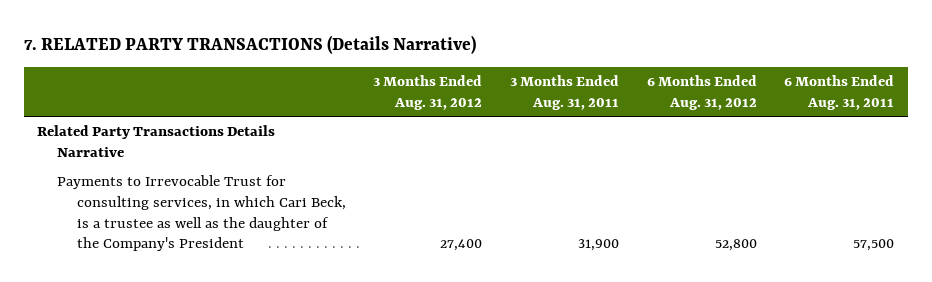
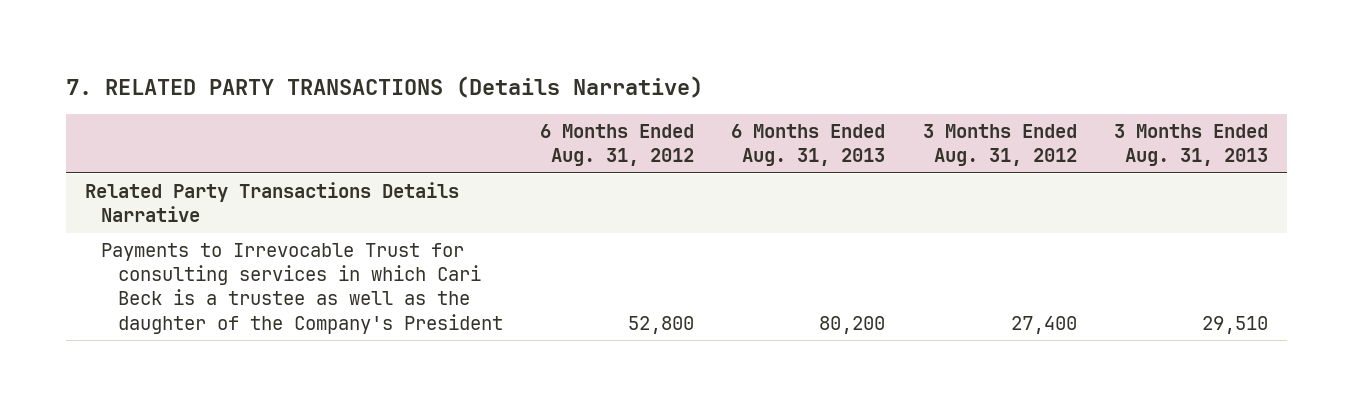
[509,75,619,110] 3 Months Ended Aug. 31, 2011 -> none
[784,75,895,110] 6 Months Ended Aug. 31, 2011 -> none
none -> [731,124,886,167] 6 Months Ended Aug. 31, 2013
none -> [1114,124,1269,167] 3 Months Ended Aug. 31, 2013
[57,175,346,252] Payments to Irrevocable Trust for consulting services, in which Cari Beck, is a trustee as well as the daughter of the Company's President -> [101,243,503,334] Payments to Irrevocable Trust for consulting services in which Cari Beck is a trustee as well as the daughter of the Company's President

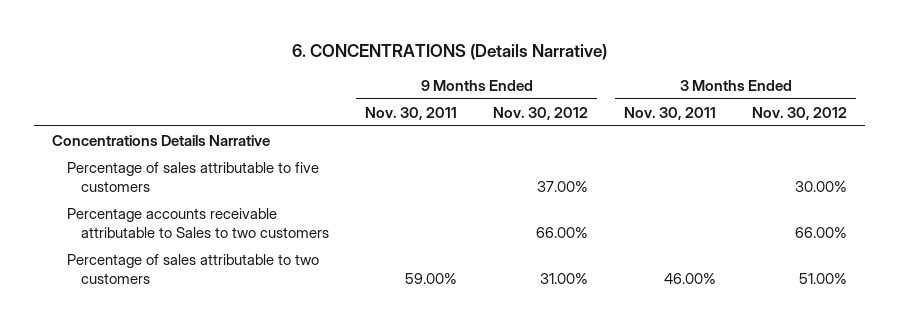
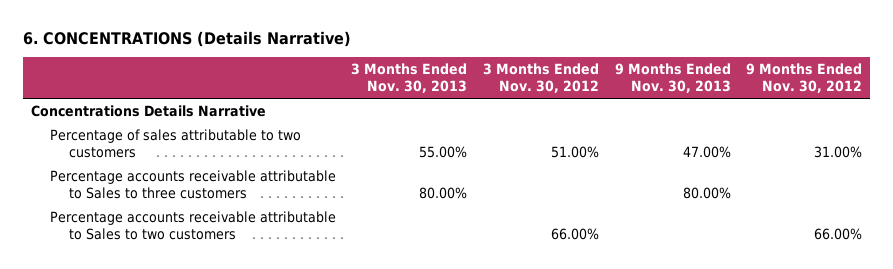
[365,106,458,120] Nov. 30, 2011 -> none
[624,106,717,120] Nov. 30, 2011 -> none
none -> [351,63,468,93] 3 Months Ended Nov. 30, 2013
none -> [614,63,731,93] 9 Months Ended Nov. 30, 2013
[66,161,319,193] Percentage of sales attributable to five customers -> none
none -> [49,170,336,199] Percentage accounts receivable attributable to Sales to three customers
[66,207,330,239] Percentage accounts receivable attributable to Sales to two customers -> [49,211,336,240] Percentage accounts receivable attributable to Sales to two customers

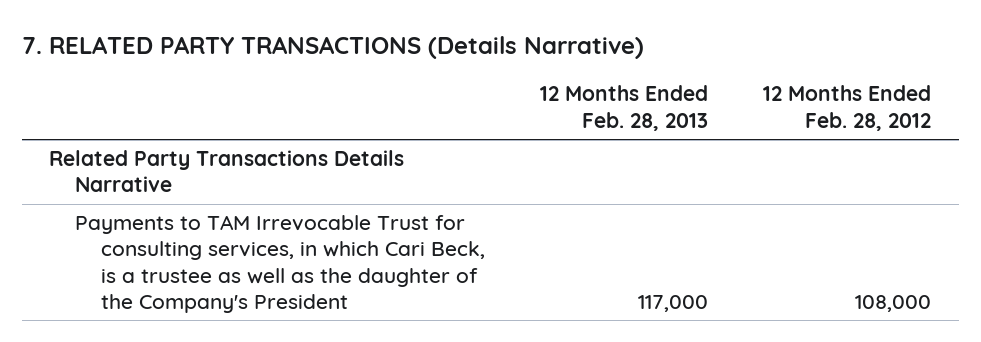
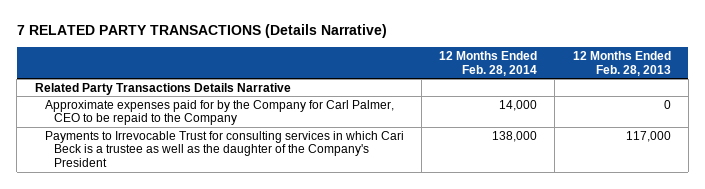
[21,36,644,60] 7. RELATED PARTY TRANSACTIONS (Details Narrative) -> [16,24,387,39] 7 RELATED PARTY TRANSACTIONS (Details Narrative)
[763,85,932,131] 12 Months Ended Feb. 28, 2012 -> none
none -> [439,50,538,76] 12 Months Ended Feb. 28, 2014
none -> [44,99,394,126] Approximate expenses paid for by the Company for Carl Palmer, CEO to be repaid to the Company
[75,215,486,314] Payments to TAM Irrevocable Trust for consulting services, in which Cari Beck, is a trustee as well as the daughter of the Company's President -> [44,130,404,168] Payments to Irrevocable Trust for consulting services in which Cari Beck is a trustee as well as the daughter of the Company's President

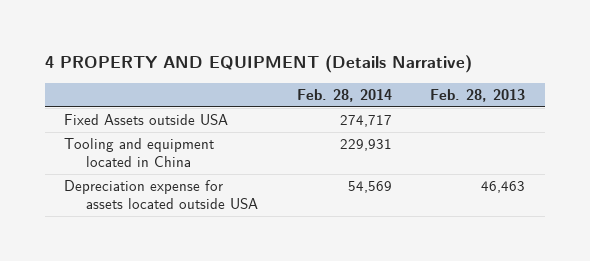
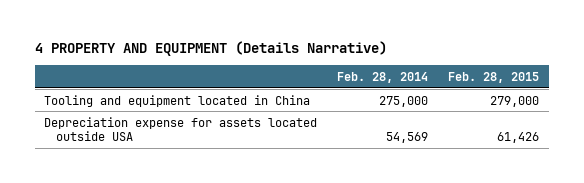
[430,89,526,103] Feb. 28, 2013 -> none
none -> [448,72,540,84] Feb. 28, 2015
[64,114,229,126] Fixed Assets outside USA -> none
[339,139,392,152] 229,931 -> [379,95,429,107] 275,000

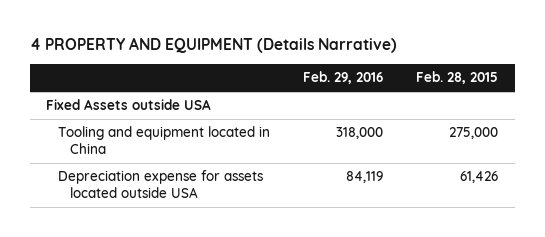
[337,72,429,84] Feb. 28, 2014 -> none
none -> [303,71,384,85] Feb. 29, 2016
none -> [46,99,212,111] Fixed Assets outside USA
[490,95,540,107] 279,000 -> [449,127,499,140] 275,000

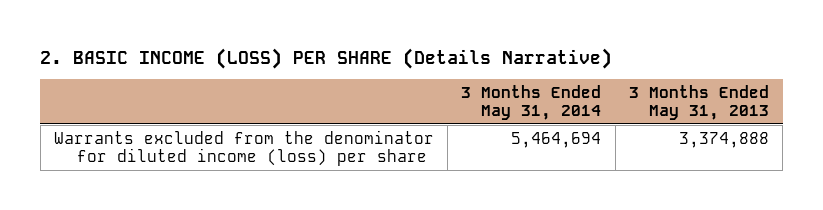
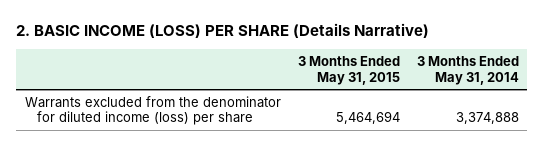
[628,84,769,120] 3 Months Ended May 31, 2013 -> none
none -> [297,56,400,85] 3 Months Ended May 31, 2015
[511,131,602,148] 5,464,694 -> [455,112,519,125] 3,374,888

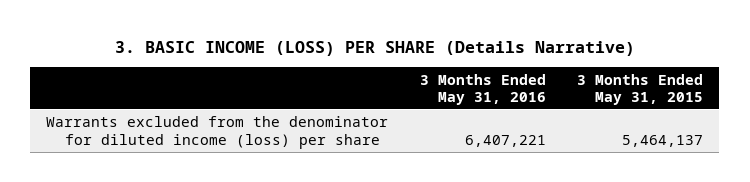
[16,23,430,39] 2. BASIC INCOME (LOSS) PER SHARE (Details Narrative) -> [114,40,635,56] 3. BASIC INCOME (LOSS) PER SHARE (Details Narrative)
[416,56,519,85] 3 Months Ended May 31, 2014 -> none
none -> [419,73,546,105] 3 Months Ended May 31, 2016
[335,111,400,125] 5,464,694 -> [622,134,704,147] 5,464,137

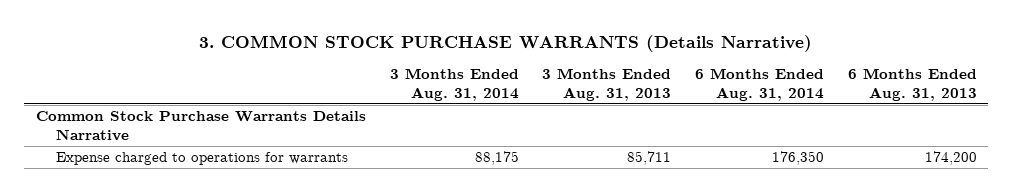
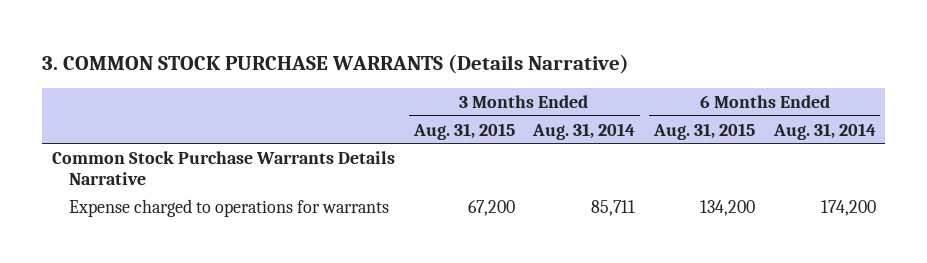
[542,68,672,101] 3 Months Ended Aug. 31, 2013 -> none
[847,68,977,101] 6 Months Ended Aug. 31, 2013 -> none
none -> [412,122,515,140] Aug. 31, 2015
none -> [652,122,755,140] Aug. 31, 2015
[474,151,519,166] 88,175 -> [591,199,636,216] 85,711
[771,151,824,166] 176,350 -> [820,199,876,216] 174,200

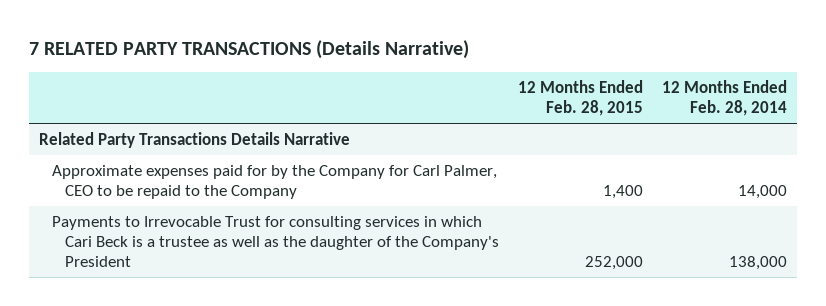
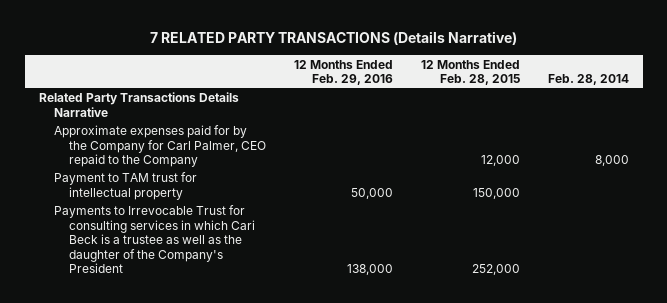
[662,79,788,116] 12 Months Ended Feb. 28, 2014 -> none
none -> [293,59,393,86] 12 Months Ended Feb. 29, 2016
none -> [547,74,629,86] Feb. 28, 2014
[51,165,497,200] Approximate expenses paid for by the Company for Carl Palmer, CEO to be repaid to the Company -> [53,125,267,168] Approximate expenses paid for by the Company for Carl Palmer, CEO repaid to the Company
[603,185,644,200] 1,400 -> [480,155,520,167] 12,000
none -> [53,172,197,200] Payment to TAM trust for intellectual property

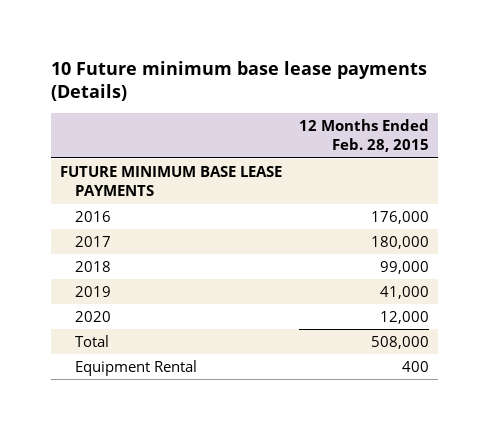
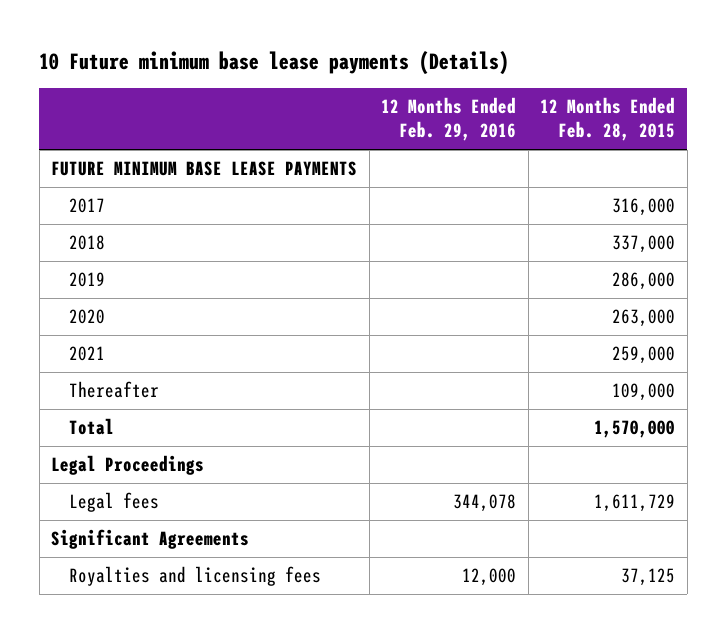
none -> [381,97,517,142] 12 Months Ended Feb. 29, 2016
[74,211,111,223] 2016 -> none
[74,360,197,377] Equipment Rental -> none
[370,236,429,250] 180,000 -> [612,198,676,217] 316,000
[379,261,429,275] 99,000 -> [612,235,676,254] 337,000
[379,286,429,300] 41,000 -> [612,272,676,291] 286,000
[379,311,429,325] 12,000 -> [612,309,676,328] 263,000
none -> [68,346,105,362] 2021
none -> [68,381,159,399] Thereafter
[370,336,429,350] 508,000 -> [594,420,676,439] 1,570,000
none -> [51,455,205,476] Legal Proceedings
none -> [68,492,159,513] Legal fees
none -> [51,529,250,550] Significant Agreements
none -> [68,566,321,587] Royalties and licensing fees

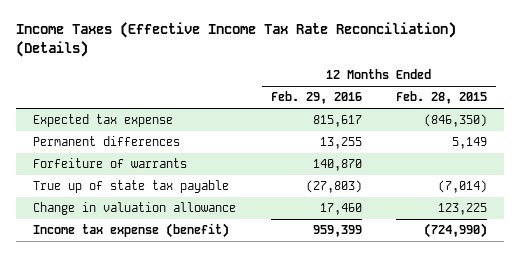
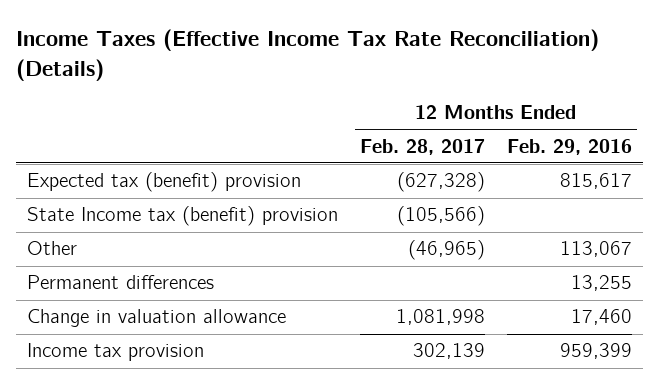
[395,91,487,105] Feb. 28, 2015 -> none
none -> [360,138,486,155] Feb. 28, 2017
[33,114,174,128] Expected tax expense -> [27,172,302,193] Expected tax (benefit) provision
none -> [27,206,339,227] State Income tax (benefit) provision
none -> [27,241,78,256] Other
[33,158,188,169] Forfeiture of warrants -> none
[33,180,230,194] True up of state tax payable -> none
[33,223,230,239] Income tax expense (benefit) -> [27,343,205,362] Income tax provision

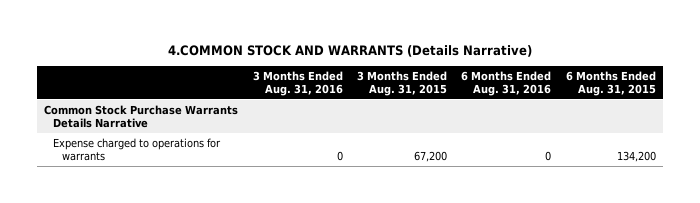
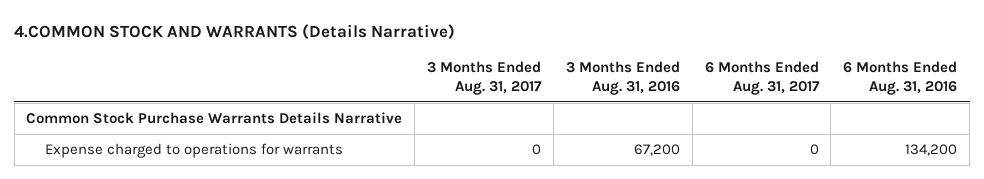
[357,70,448,96] 3 Months Ended Aug. 31, 2015 -> none
[565,70,656,96] 6 Months Ended Aug. 31, 2015 -> none
none -> [427,60,543,96] 3 Months Ended Aug. 31, 2017
none -> [704,60,820,96] 6 Months Ended Aug. 31, 2017
[336,151,343,162] 0 -> [633,143,680,156] 67,200
[545,151,552,162] 0 -> [905,143,958,156] 134,200

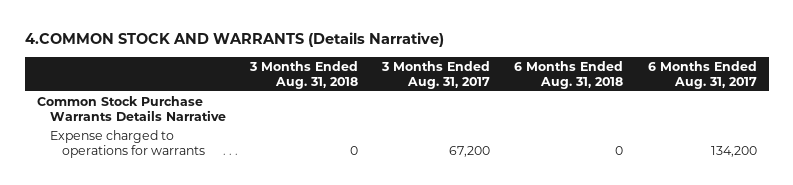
[565,60,680,96] 3 Months Ended Aug. 31, 2016 -> none
[843,60,958,96] 6 Months Ended Aug. 31, 2016 -> none
none -> [248,60,358,89] 3 Months Ended Aug. 31, 2018
none -> [514,60,624,89] 6 Months Ended Aug. 31, 2018
[532,143,542,155] 0 -> [449,145,491,157] 67,200
[809,143,819,155] 0 -> [710,145,757,157] 134,200

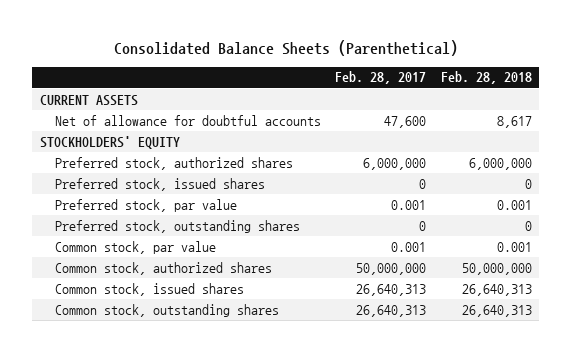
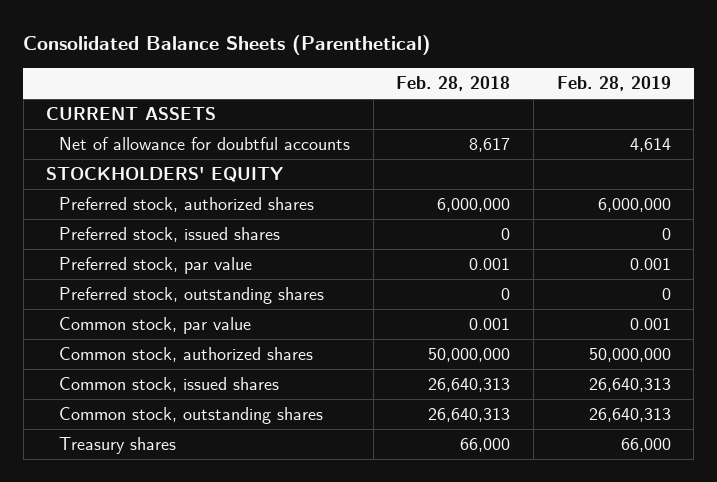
[335,71,427,85] Feb. 28, 2017 -> none
none -> [556,76,671,92] Feb. 28, 2019
none -> [58,437,176,455] Treasury shares

